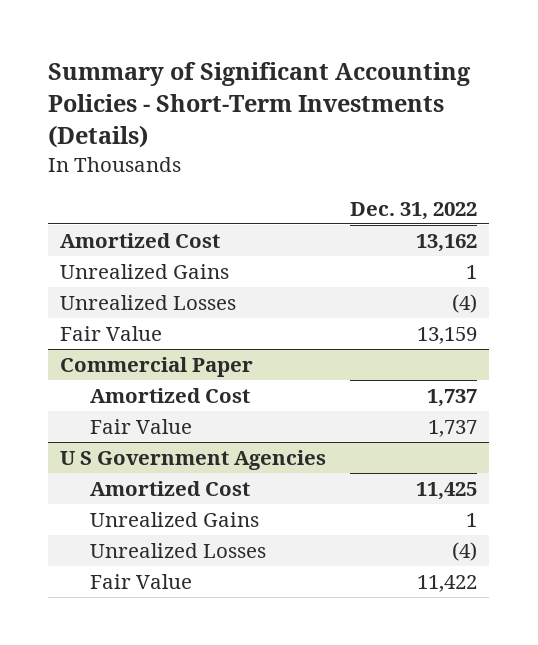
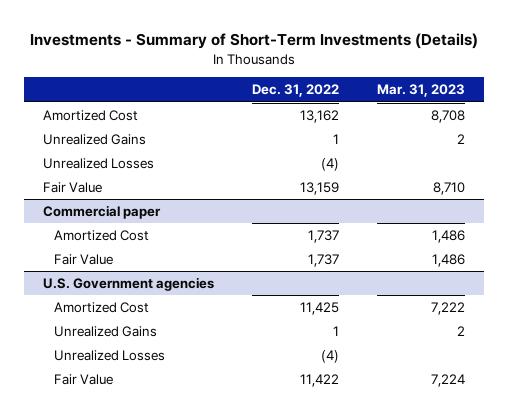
[48,62,472,149] Summary of Significant Accounting Policies - Short-Term Investments (Details) -> [30,33,479,50] Investments - Summary of Short-Term Investments (Details)
none -> [377,84,466,98] Mar. 31, 2023
[60,357,254,378] Commercial Paper -> [42,204,161,219] Commercial paper
[60,450,327,471] U S Government Agencies -> [42,276,214,291] U.S. Government agencies

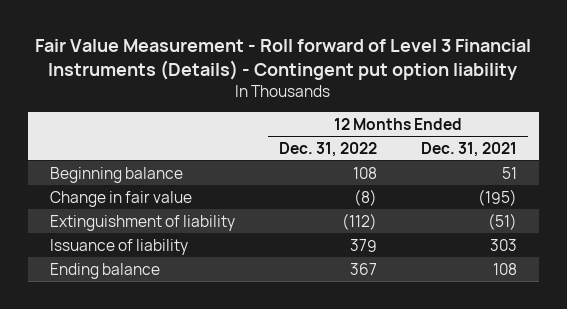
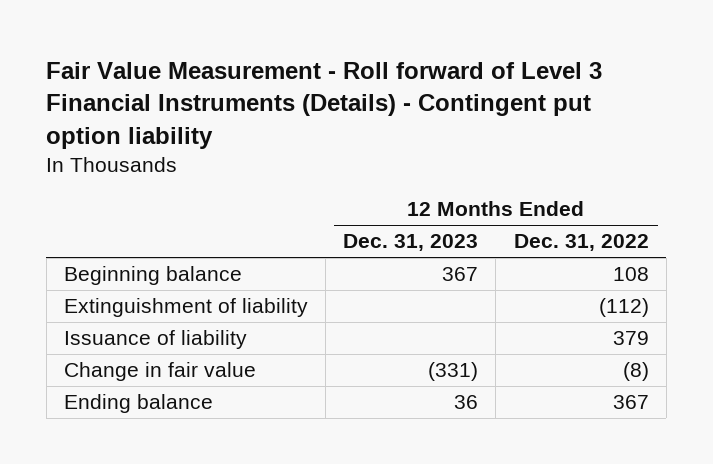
[421,141,518,157] Dec. 31, 2021 -> none
none -> [343,234,479,252] Dec. 31, 2023
[49,190,192,207] Change in fair value -> [63,362,256,382] Change in fair value

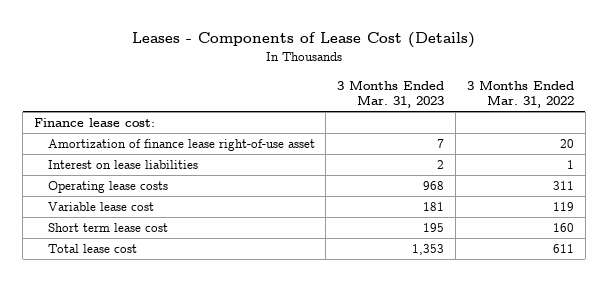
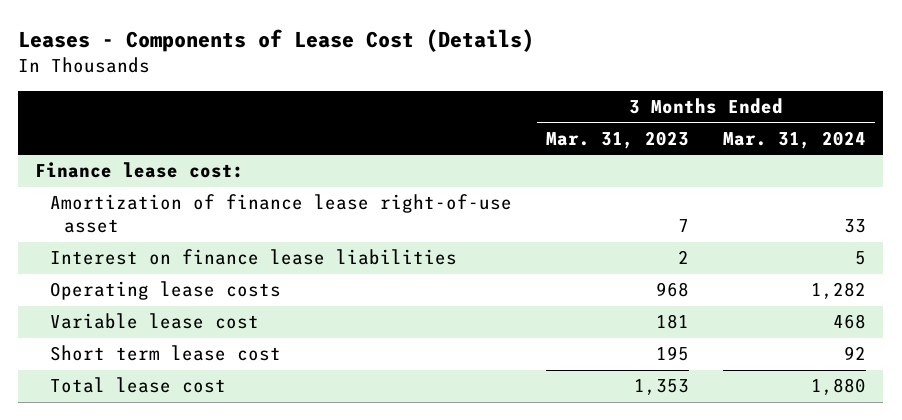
[466,79,574,109] 3 Months Ended Mar. 31, 2022 -> none
none -> [723,130,867,149] Mar. 31, 2024
[47,160,198,170] Interest on lease liabilities -> [49,249,457,266] Interest on finance lease liabilities

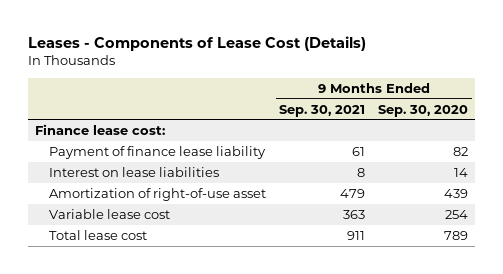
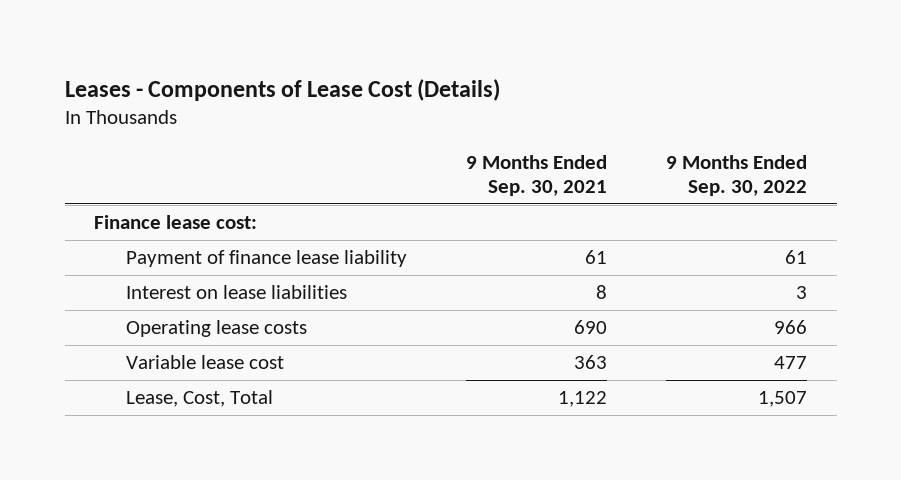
[378,104,469,117] Sep. 30, 2020 -> none
none -> [666,154,808,196] 9 Months Ended Sep. 30, 2022
[49,187,267,201] Amortization of right-of-use asset -> none
none -> [126,319,308,337] Operating lease costs
[49,229,148,240] Total lease cost -> [126,389,274,407] Lease, Cost, Total
[347,230,366,240] 911 -> [558,390,608,407] 1,122

